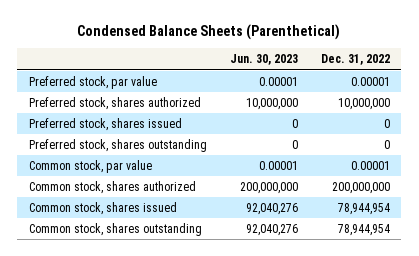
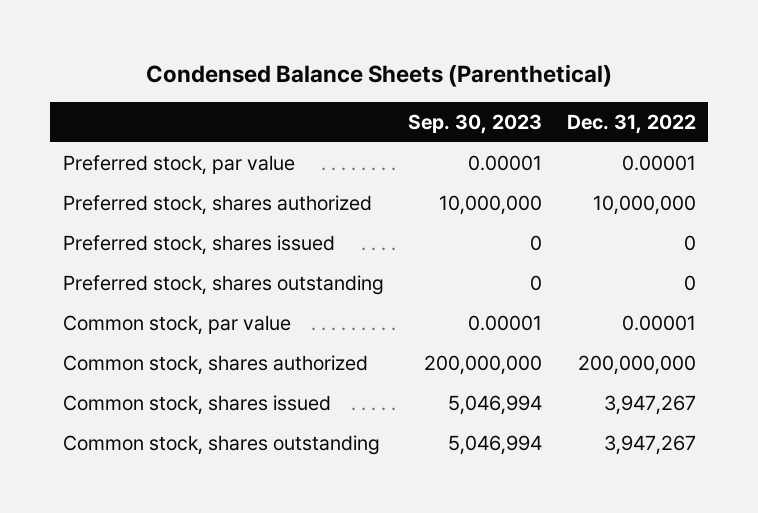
[229,54,298,66] Jun. 30, 2023 -> none
none -> [408,113,543,134] Sep. 30, 2023
[337,202,390,215] 78,944,954 -> [603,395,696,416] 3,947,267
[337,223,390,236] 78,944,954 -> [603,435,696,456] 3,947,267

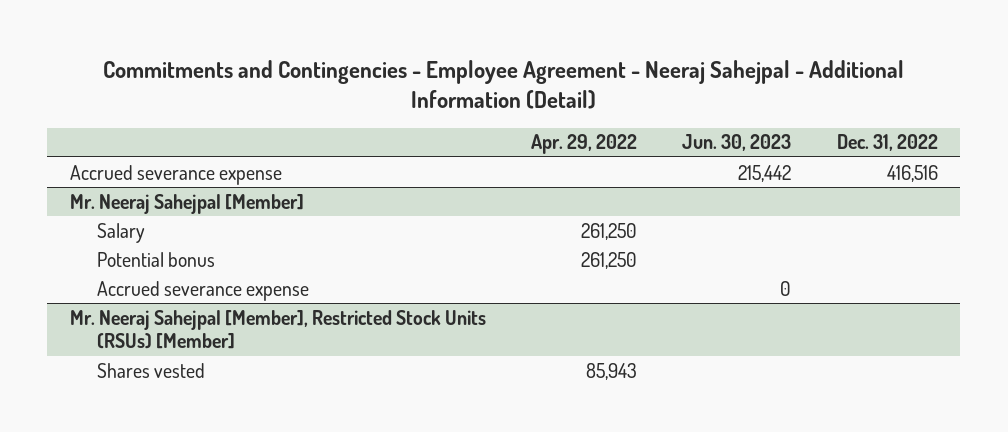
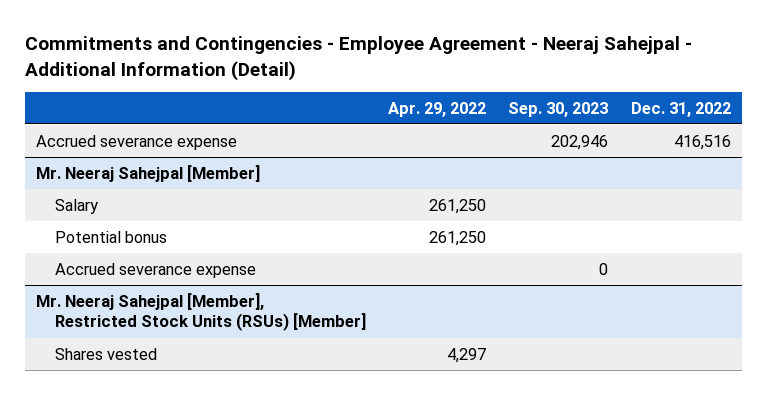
[682,134,792,152] Jun. 30, 2023 -> none
none -> [508,101,609,117] Sep. 30, 2023
[586,362,638,380] 85,943 -> [447,347,487,363] 4,297

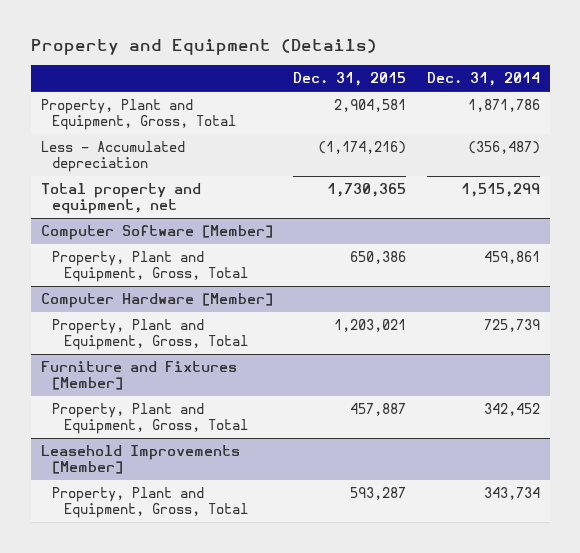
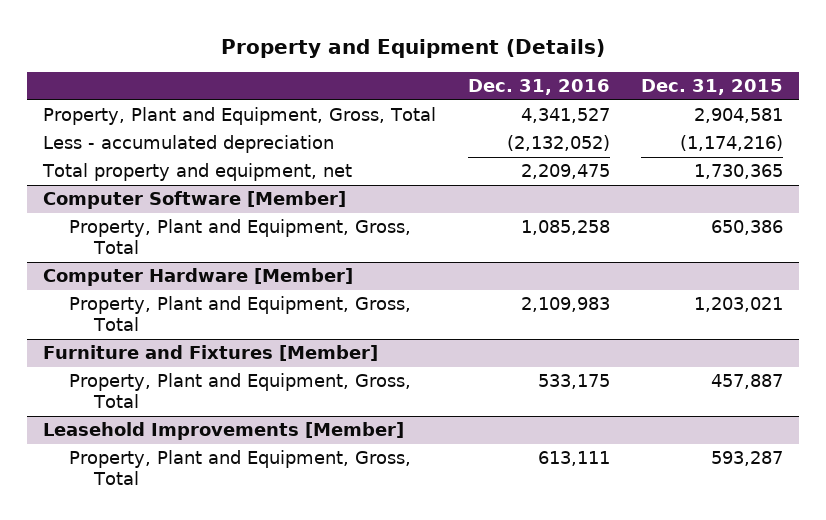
[426,72,540,87] Dec. 31, 2014 -> none
none -> [467,78,610,95] Dec. 31, 2016
[40,141,185,173] Less - Accumulated depreciation -> [43,135,335,154] Less - accumulated depreciation

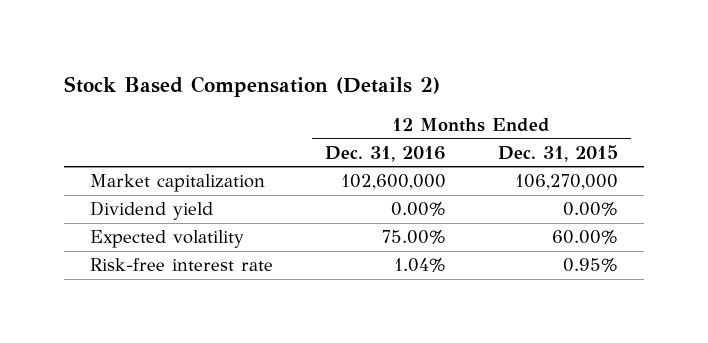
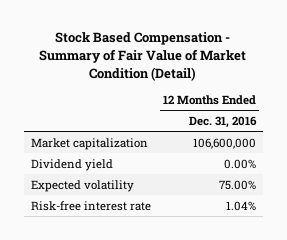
[63,76,440,98] Stock Based Compensation (Details 2) -> [39,32,247,81] Stock Based Compensation - Summary of Fair Value of Market Condition (Detail)
[497,144,618,162] Dec. 31, 2015 -> none
[340,174,446,191] 102,600,000 -> [193,137,257,149] 106,600,000

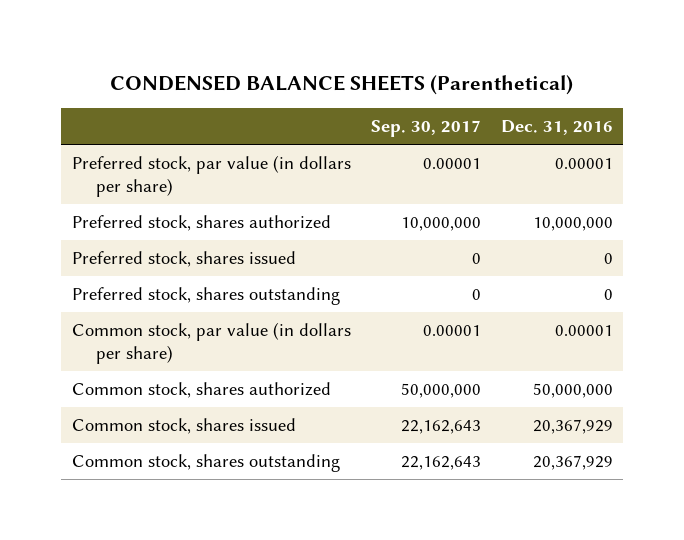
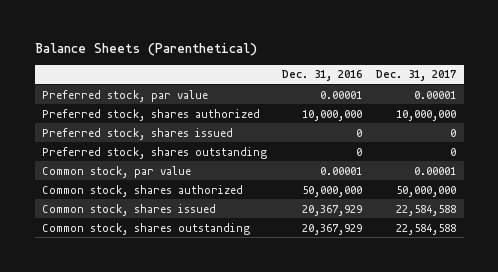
[110,74,574,95] CONDENSED BALANCE SHEETS (Parenthetical) -> [34,42,257,56] Balance Sheets (Parenthetical)
[370,120,481,138] Sep. 30, 2017 -> none
none -> [376,70,457,82] Dec. 31, 2017
[71,155,351,197] Preferred stock, par value (in dollars per share) -> [42,89,209,102] Preferred stock, par value
[71,322,351,364] Common stock, par value (in dollars per share) -> [42,165,192,178] Common stock, par value

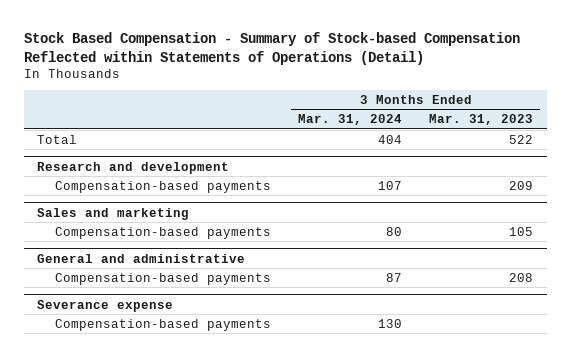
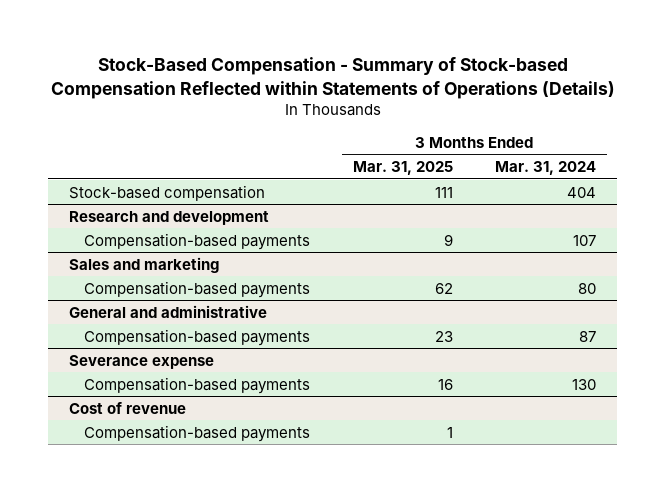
[23,31,520,65] Stock Based Compensation - Summary of Stock-based Compensation Reflected within Statements of Operations (Detail) -> [50,57,615,99] Stock-Based Compensation - Summary of Stock-based Compensation Reflected within Statements of Operations (Details)
[429,114,534,126] Mar. 31, 2023 -> none
none -> [352,161,453,176] Mar. 31, 2025
[37,134,78,144] Total -> [69,184,266,201] Stock-based compensation
none -> [69,401,187,414] Cost of revenue
none -> [84,424,311,442] Compensation-based payments

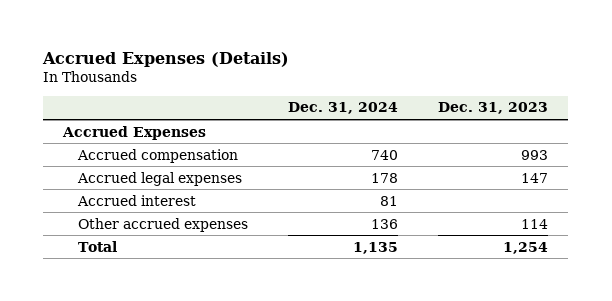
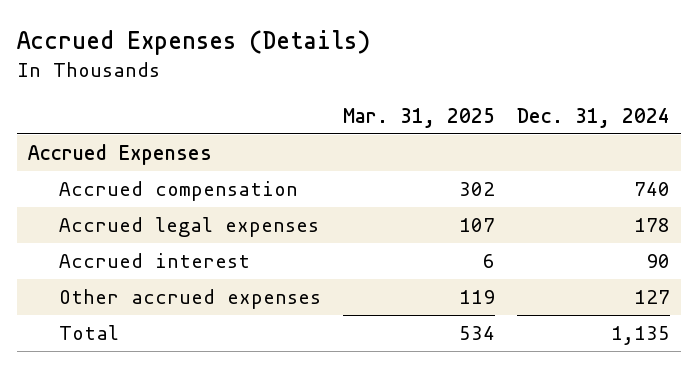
[438,102,549,115] Dec. 31, 2023 -> none
none -> [342,107,495,128] Mar. 31, 2025
[380,195,399,206] 81 -> [645,254,670,269] 90
[371,218,399,229] 136 -> [633,290,670,305] 127

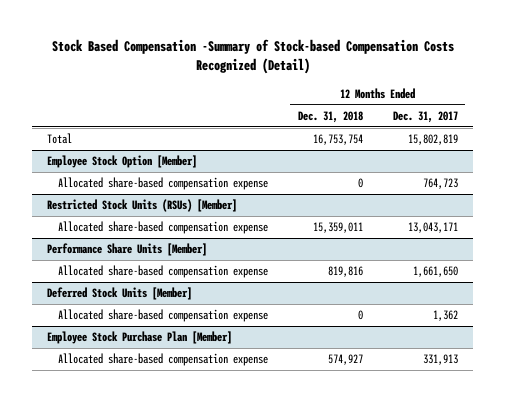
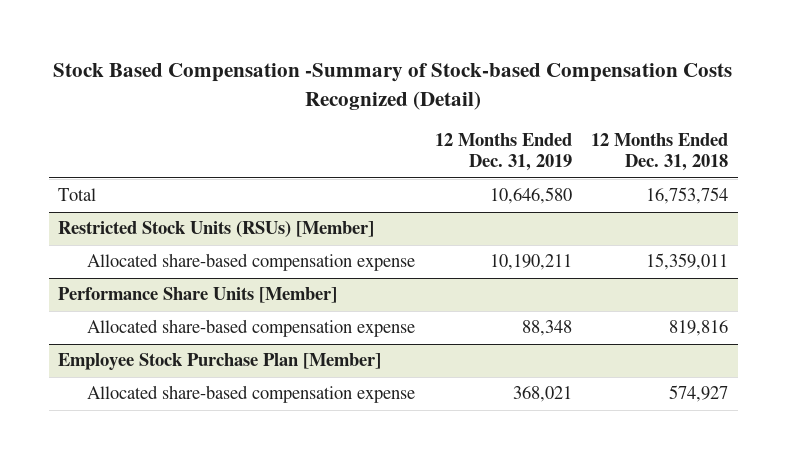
[392,111,458,124] Dec. 31, 2017 -> none
none -> [434,133,572,172] 12 Months Ended Dec. 31, 2019
[47,155,198,169] Employee Stock Option [Member] -> none
[57,177,268,191] Allocated share-based compensation expense -> none
[47,287,193,301] Deferred Stock Units [Member] -> none
[57,309,268,323] Allocated share-based compensation expense -> none

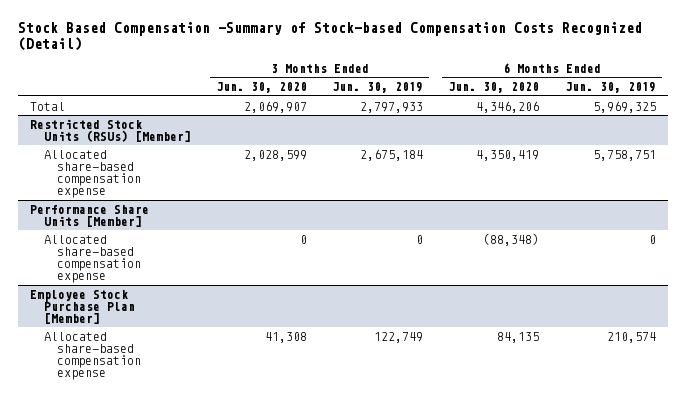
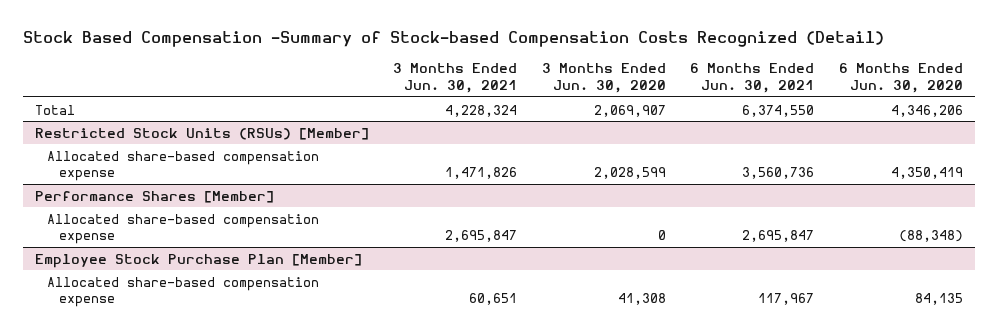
[332,82,424,94] Jun. 30, 2019 -> none
[564,82,656,94] Jun. 30, 2019 -> none
none -> [393,63,518,93] 3 Months Ended Jun. 30, 2021
none -> [690,63,815,93] 6 Months Ended Jun. 30, 2021
[30,204,150,227] Performance Share Units [Member] -> [34,190,274,203] Performance Shares [Member]

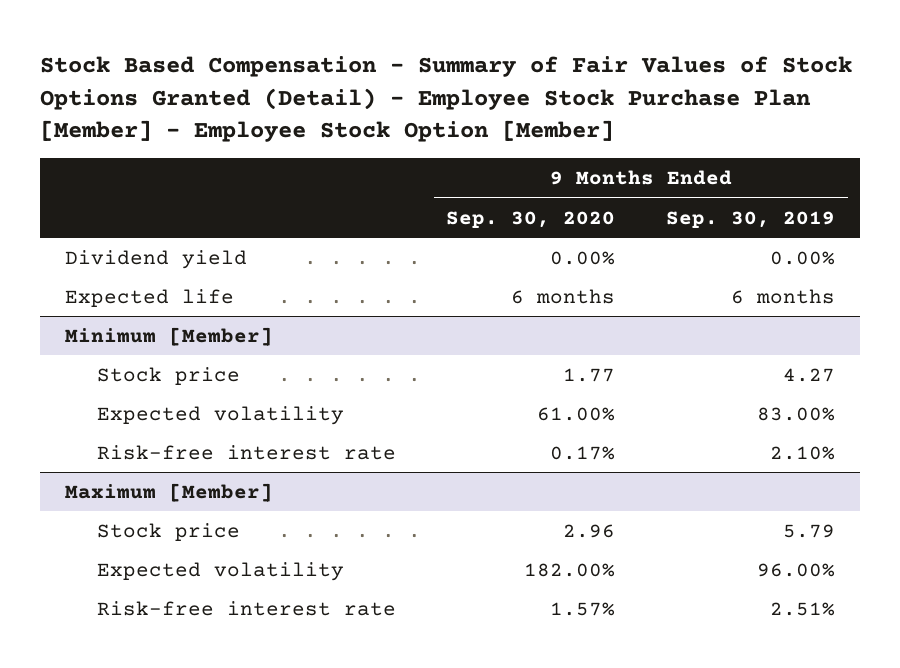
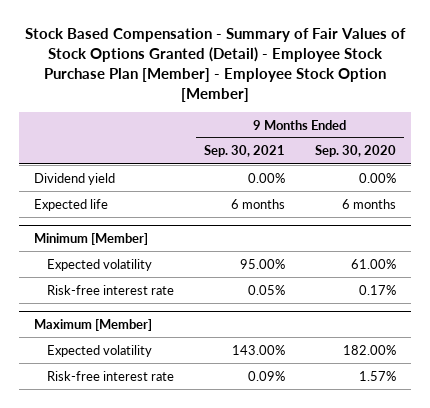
[665,210,835,228] Sep. 30, 2019 -> none
none -> [203,145,285,158] Sep. 30, 2021
[96,366,240,385] Stock price -> none
[96,522,240,541] Stock price -> none

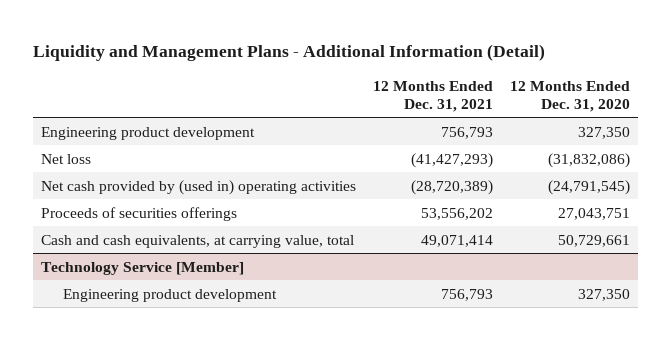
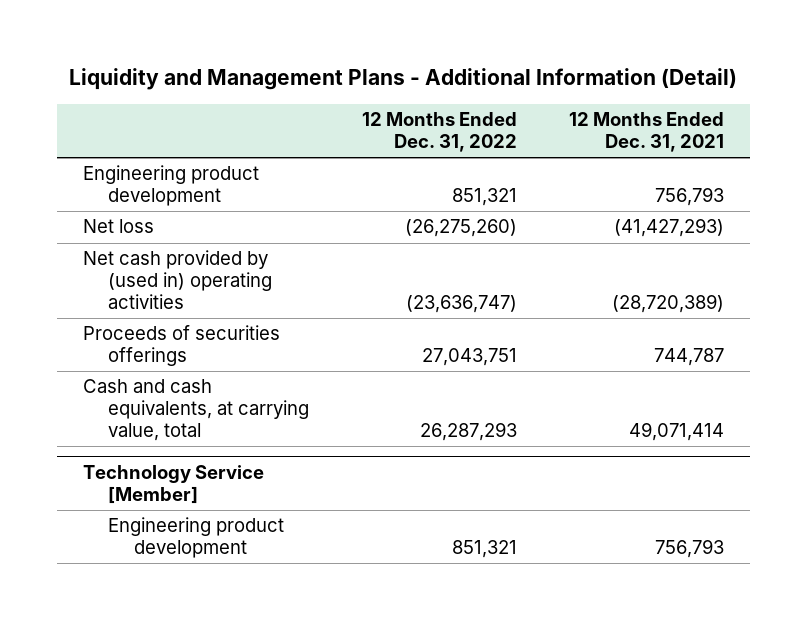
[509,80,630,112] 12 Months Ended Dec. 31, 2020 -> none
none -> [361,112,517,153] 12 Months Ended Dec. 31, 2022
[420,207,493,220] 53,556,202 -> [653,348,724,367] 744,787

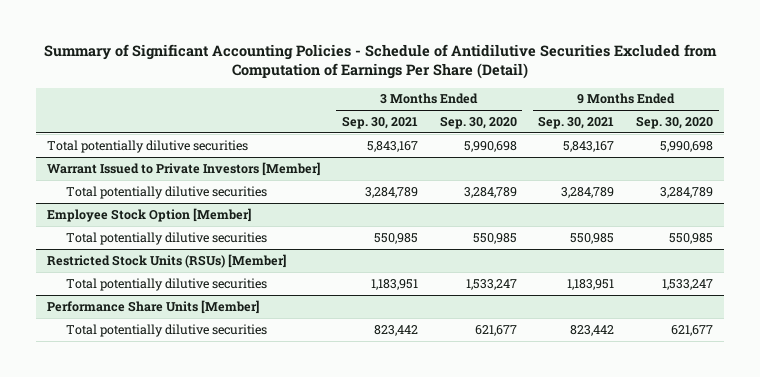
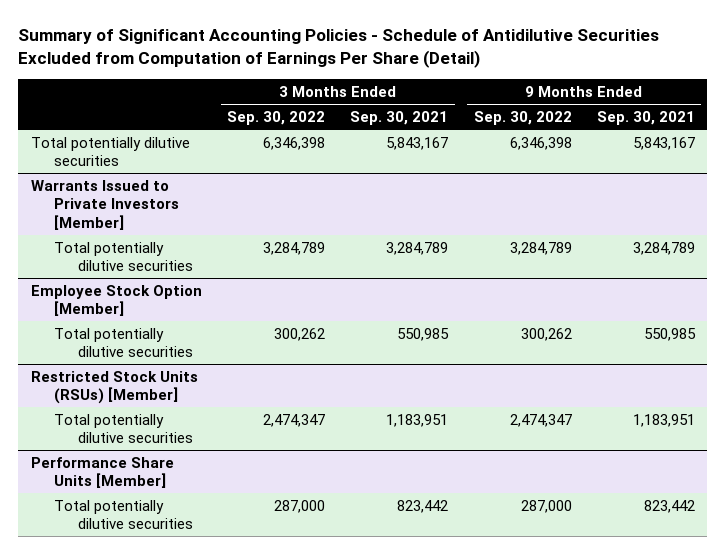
[439,115,517,129] Sep. 30, 2020 -> none
[636,115,714,129] Sep. 30, 2020 -> none
none -> [227,110,326,125] Sep. 30, 2022
none -> [473,110,572,125] Sep. 30, 2022
[47,161,321,176] Warrant Issued to Private Investors [Member] -> [30,179,180,230] Warrants Issued to Private Investors [Member]

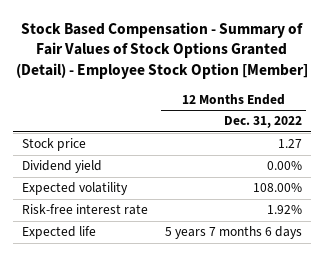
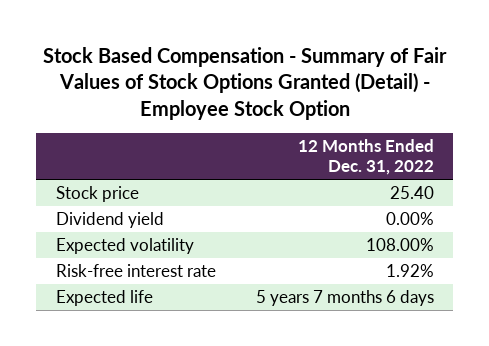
[15,21,308,80] Stock Based Compensation - Summary of Fair Values of Stock Options Granted (Detail) - Employee Stock Option [Member] -> [42,46,447,120] Stock Based Compensation - Summary of Fair Values of Stock Options Granted (Detail) - Employee Stock Option
[278,139,303,149] 1.27 -> [389,185,434,199] 25.40

